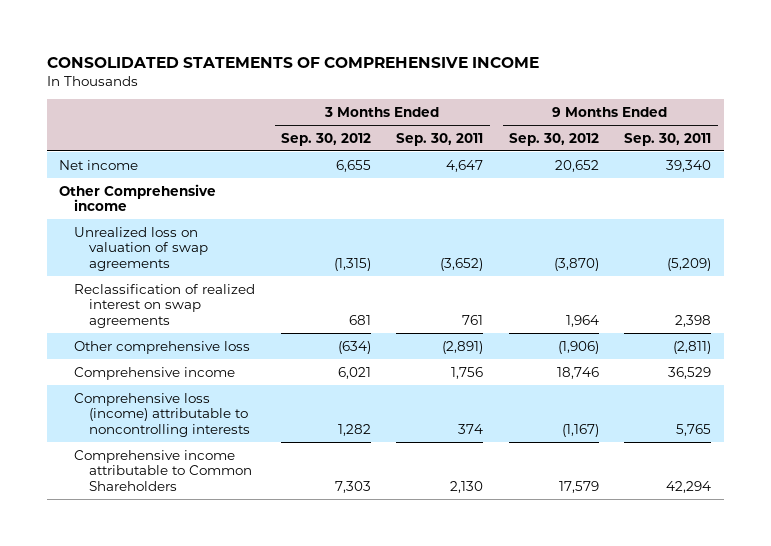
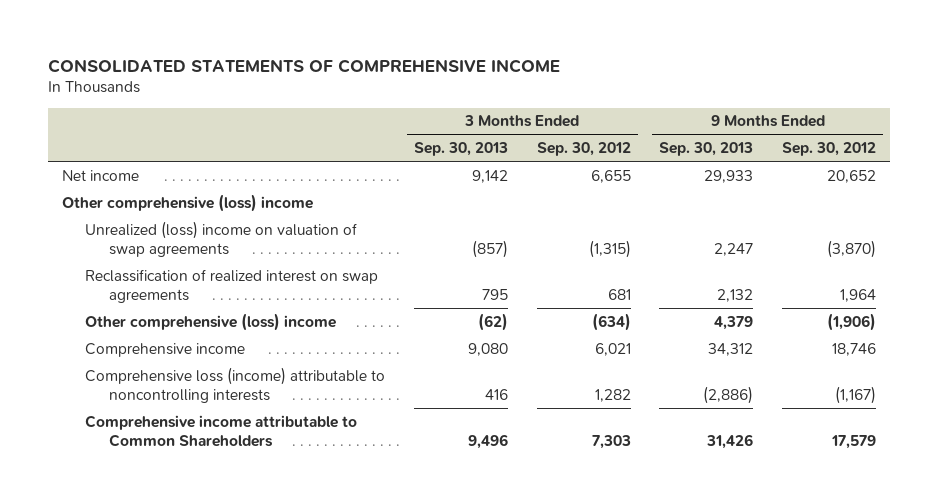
[396,132,484,146] Sep. 30, 2011 -> none
[624,132,712,146] Sep. 30, 2011 -> none
none -> [414,142,509,157] Sep. 30, 2013
none -> [659,142,754,157] Sep. 30, 2013
[59,183,217,212] Other Comprehensive income -> [62,193,314,212] Other comprehensive (loss) income
[74,226,209,272] Unrealized loss on valuation of swap agreements -> [85,220,358,258] Unrealized (loss) income on valuation of swap agreements
[74,340,251,354] Other comprehensive loss -> [85,312,337,331] Other comprehensive (loss) income

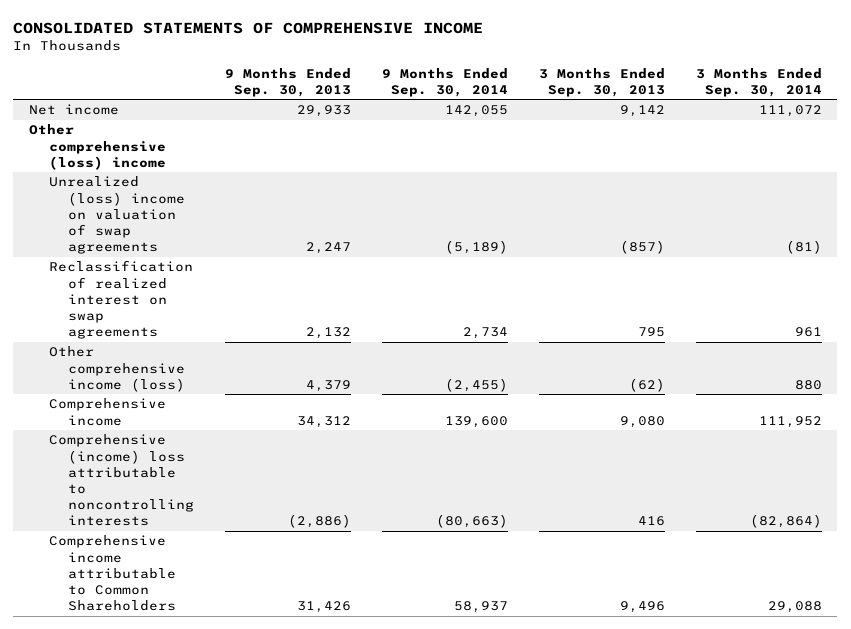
[536,142,631,157] Sep. 30, 2012 -> none
[782,142,877,157] Sep. 30, 2012 -> none
none -> [382,67,509,97] 9 Months Ended Sep. 30, 2014
none -> [696,67,823,97] 3 Months Ended Sep. 30, 2014
[85,312,337,331] Other comprehensive (loss) income -> [48,346,186,392] Other comprehensive income (loss)
[85,366,386,404] Comprehensive loss (income) attributable to noncontrolling interests -> [48,434,195,527] Comprehensive (income) loss attributable to noncontrolling interests

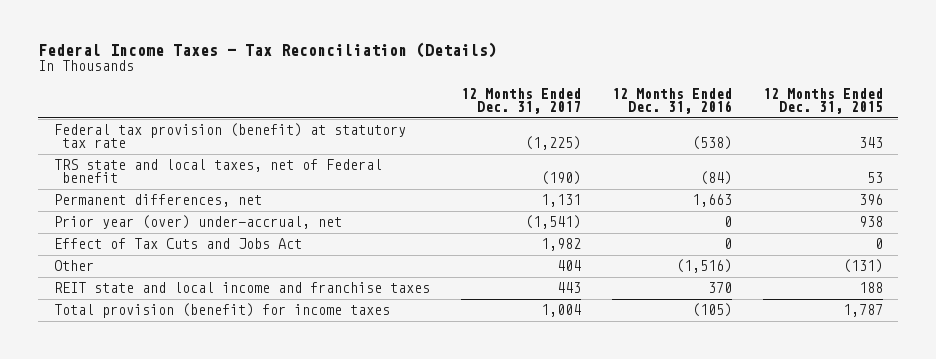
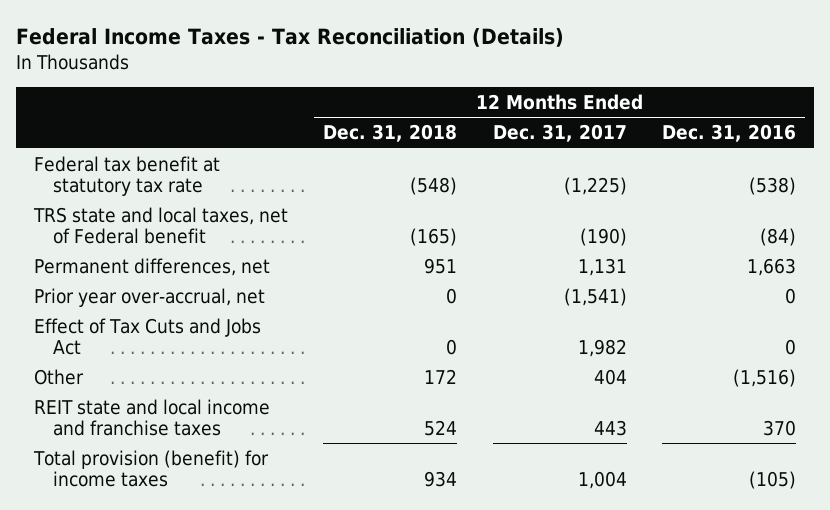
[762,87,883,114] 12 Months Ended Dec. 31, 2015 -> none
none -> [323,124,458,143] Dec. 31, 2018
[53,123,406,149] Federal tax provision (benefit) at statutory tax rate -> [33,155,220,196] Federal tax benefit at statutory tax rate
[53,215,342,230] Prior year (over) under-accrual, net -> [33,287,265,307] Prior year over-accrual, net

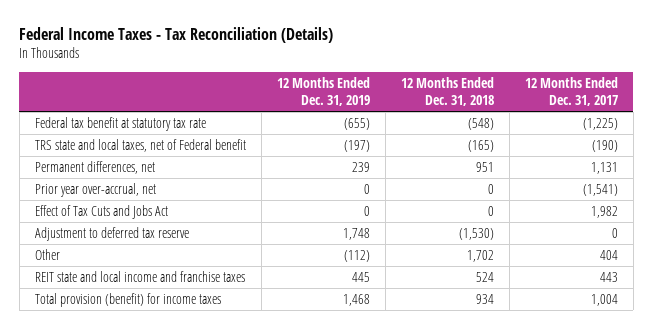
[662,124,797,143] Dec. 31, 2016 -> none
none -> [276,76,370,107] 12 Months Ended Dec. 31, 2019
none -> [34,226,189,241] Adjustment to deferred tax reserve
[424,368,458,384] 172 -> [466,249,494,262] 1,702

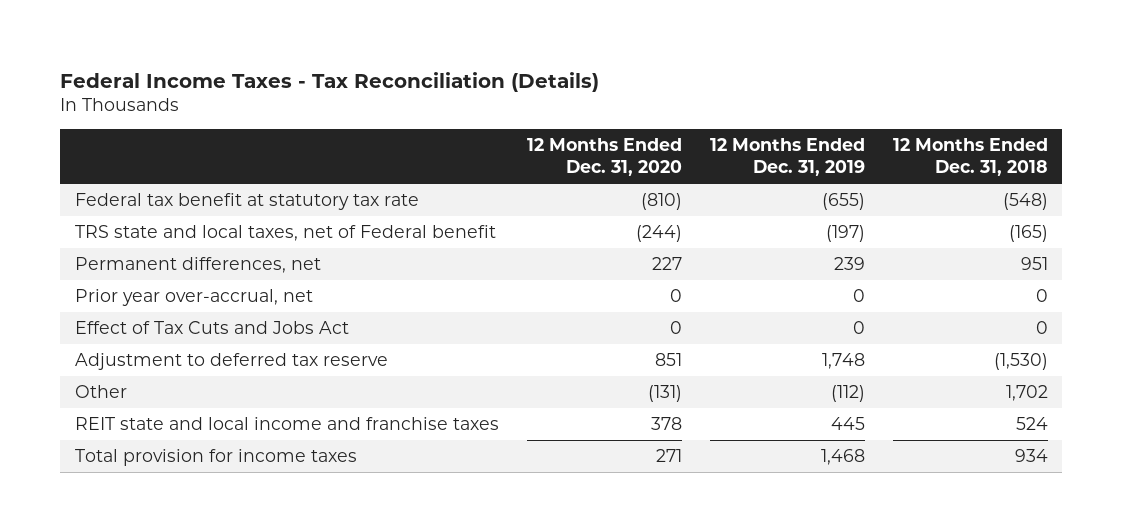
[524,76,618,107] 12 Months Ended Dec. 31, 2017 -> none
none -> [526,137,682,177] 12 Months Ended Dec. 31, 2020
[34,292,221,307] Total provision (benefit) for income taxes -> [74,449,357,467] Total provision for income taxes

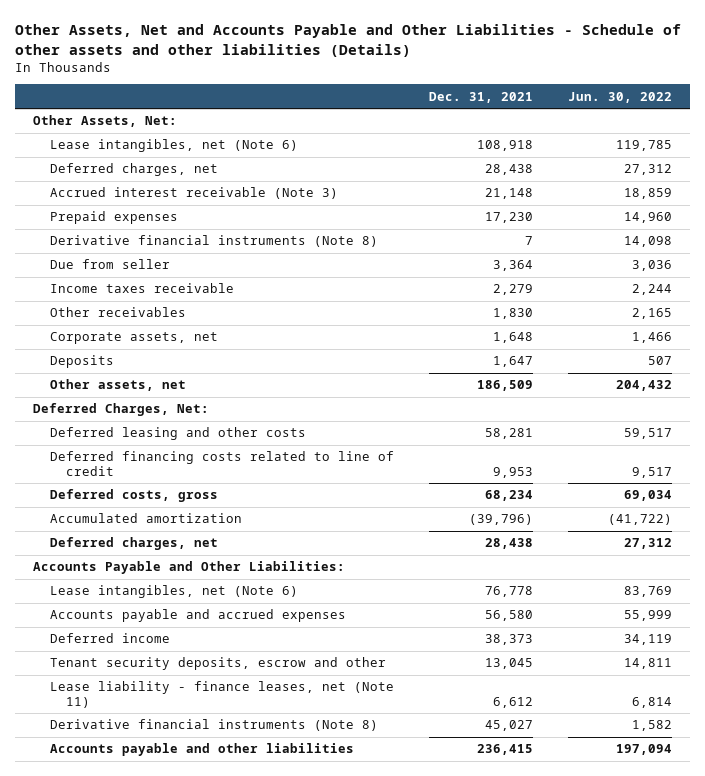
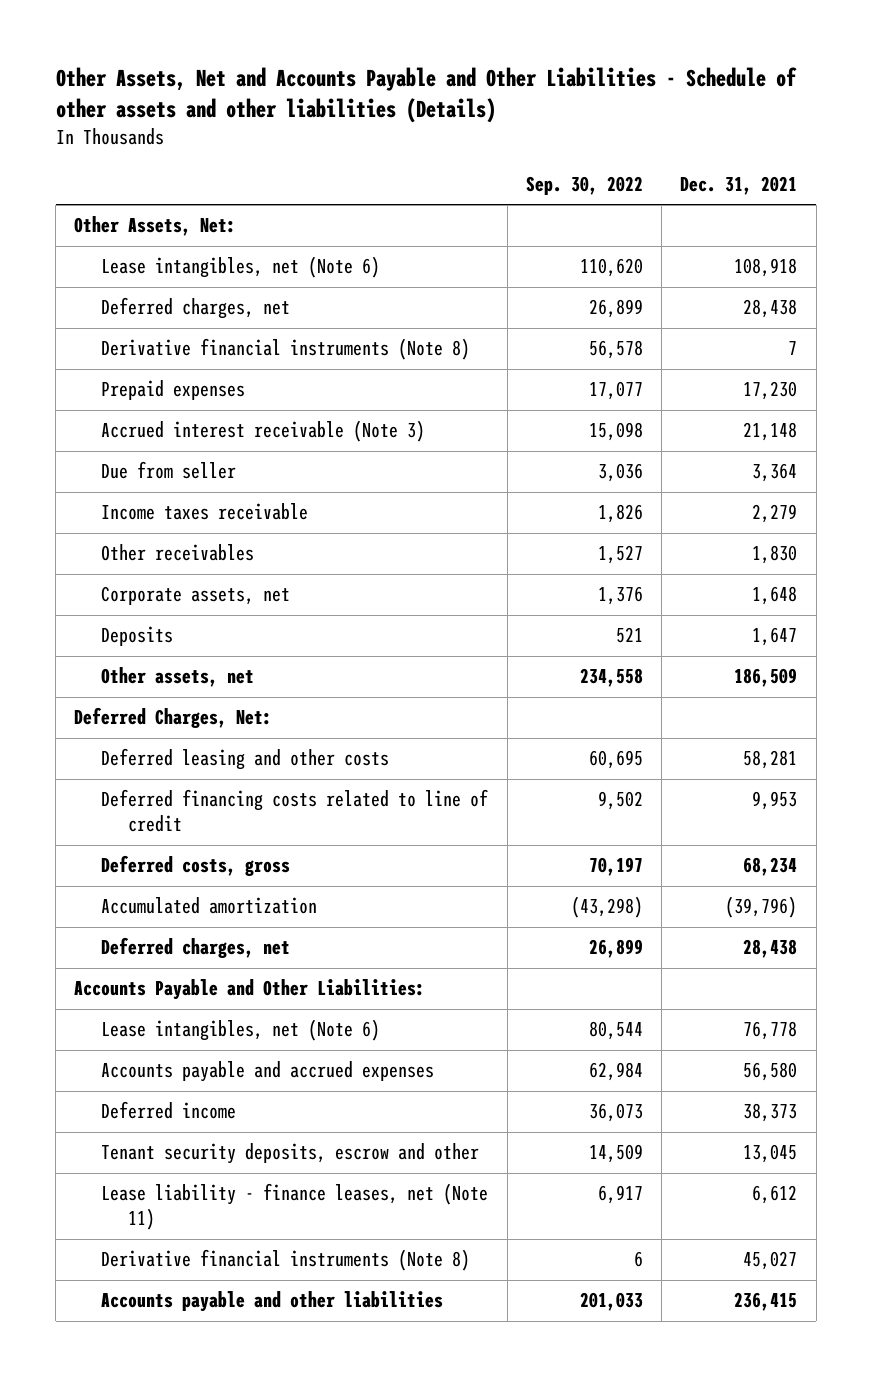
[568,91,673,103] Jun. 30, 2022 -> none
none -> [525,175,643,195] Sep. 30, 2022
[49,211,178,225] Prepaid expenses -> [101,380,246,401] Prepaid expenses
[49,187,338,200] Accrued interest receivable (Note 3) -> [101,420,426,443] Accrued interest receivable (Note 3)

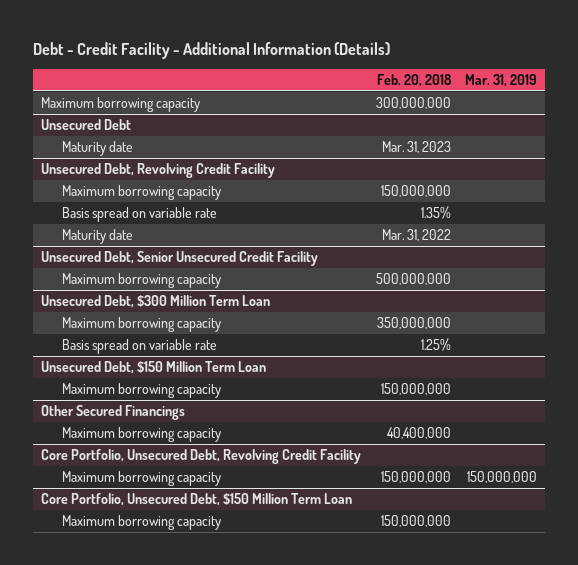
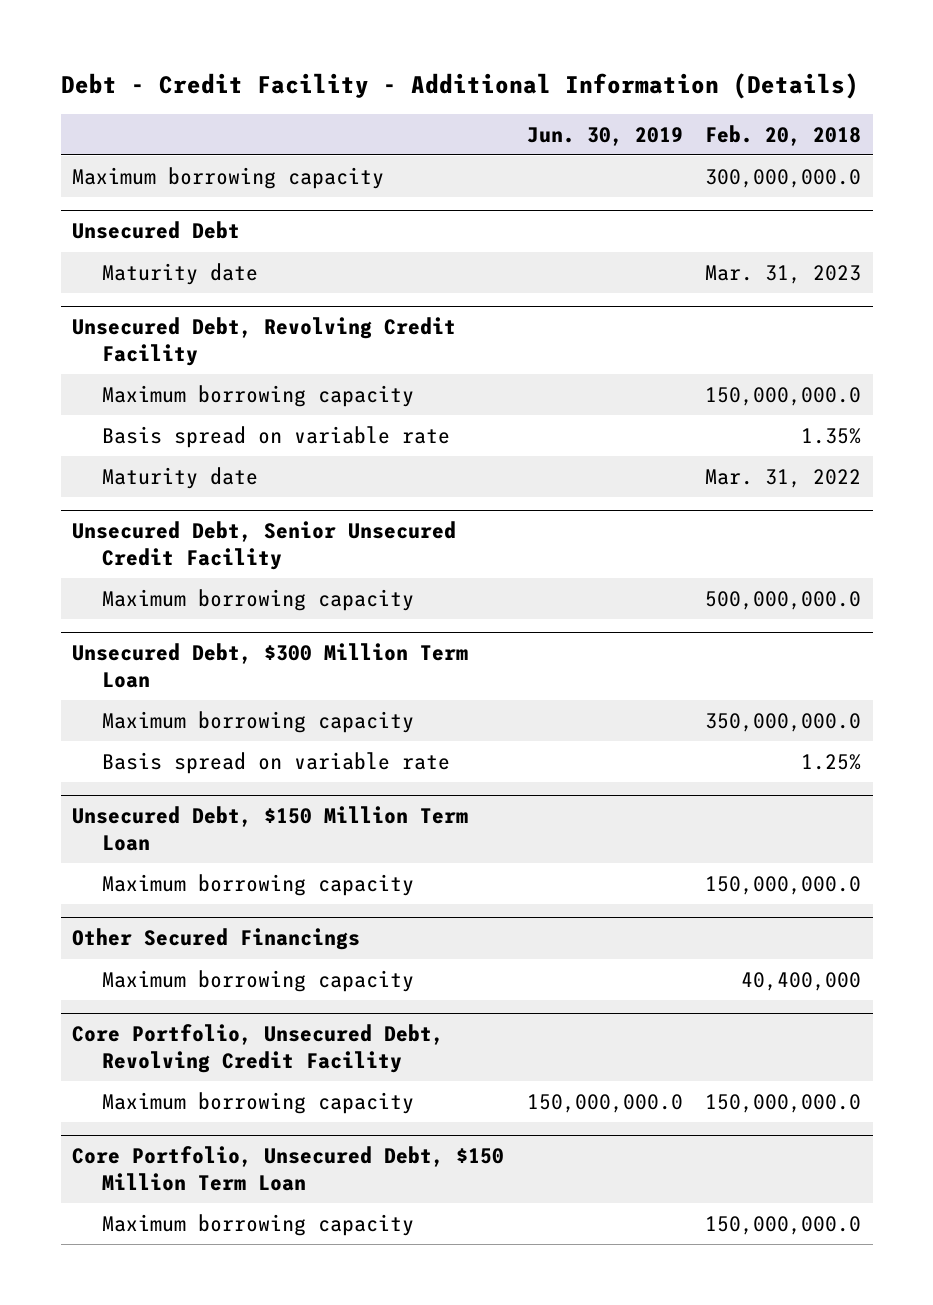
[465,73,538,87] Mar. 31, 2019 -> none
none -> [526,126,683,146] Jun. 30, 2019
[375,96,451,109] 300,000,000 -> [705,168,862,188] 300,000,000.0
[380,184,451,197] 150,000,000 -> [705,386,862,406] 150,000,000.0
[375,272,451,285] 500,000,000 -> [705,590,862,610] 500,000,000.0
[376,316,451,329] 350,000,000 -> [705,712,862,732] 350,000,000.0
[380,382,451,395] 150,000,000 -> [705,875,862,895] 150,000,000.0
[380,470,451,483] 150,000,000 -> [705,1093,862,1113] 150,000,000.0
[380,514,451,527] 150,000,000 -> [705,1215,862,1235] 150,000,000.0

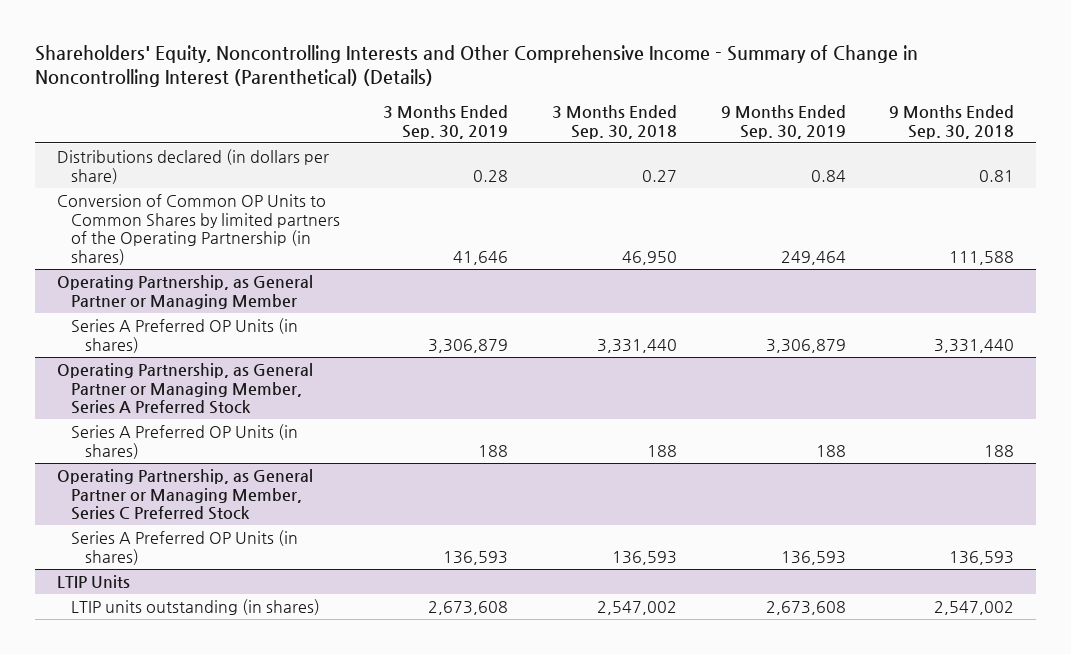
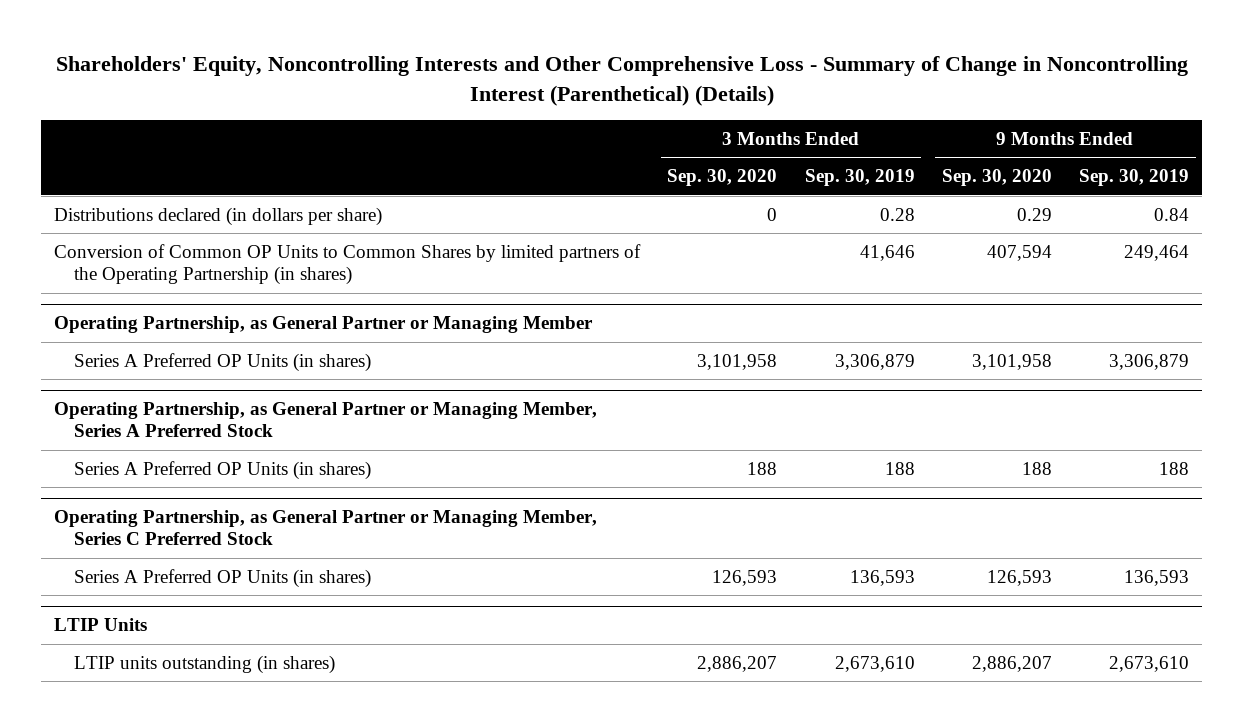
[34,45,918,88] Shareholders' Equity, Noncontrolling Interests and Other Comprehensive Income - Summary of Change in Noncontrolling Interest (Parenthetical) (Details) -> [55,55,1188,106] Shareholders' Equity, Noncontrolling Interests and Other Comprehensive Loss - Summary of Change in Noncontrolling Interest (Parenthetical) (Details)
[551,104,677,139] 3 Months Ended Sep. 30, 2018 -> none
[889,104,1015,139] 9 Months Ended Sep. 30, 2018 -> none
none -> [667,169,778,187] Sep. 30, 2020
none -> [941,169,1052,187] Sep. 30, 2020
[428,600,509,615] 2,673,608 -> [834,655,915,672] 2,673,610
[765,600,846,615] 2,673,608 -> [1108,655,1189,672] 2,673,610

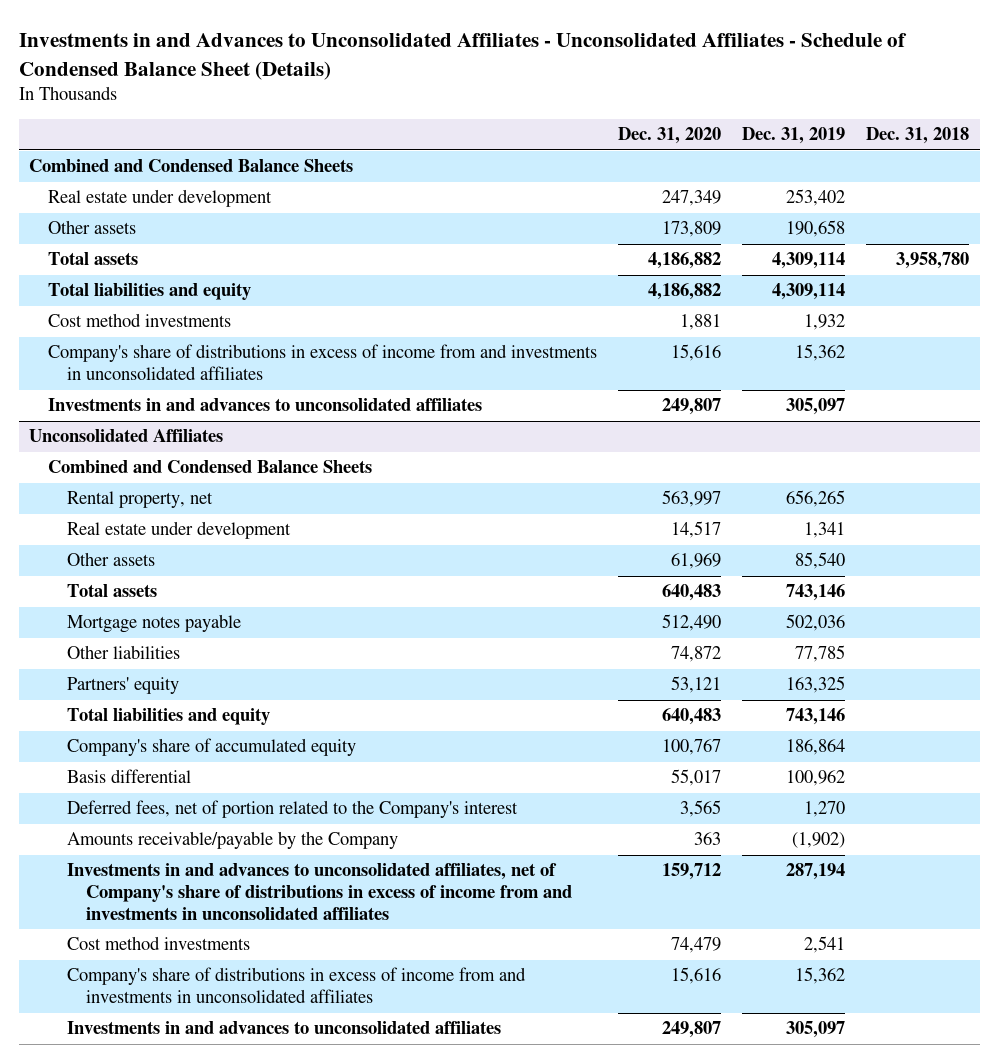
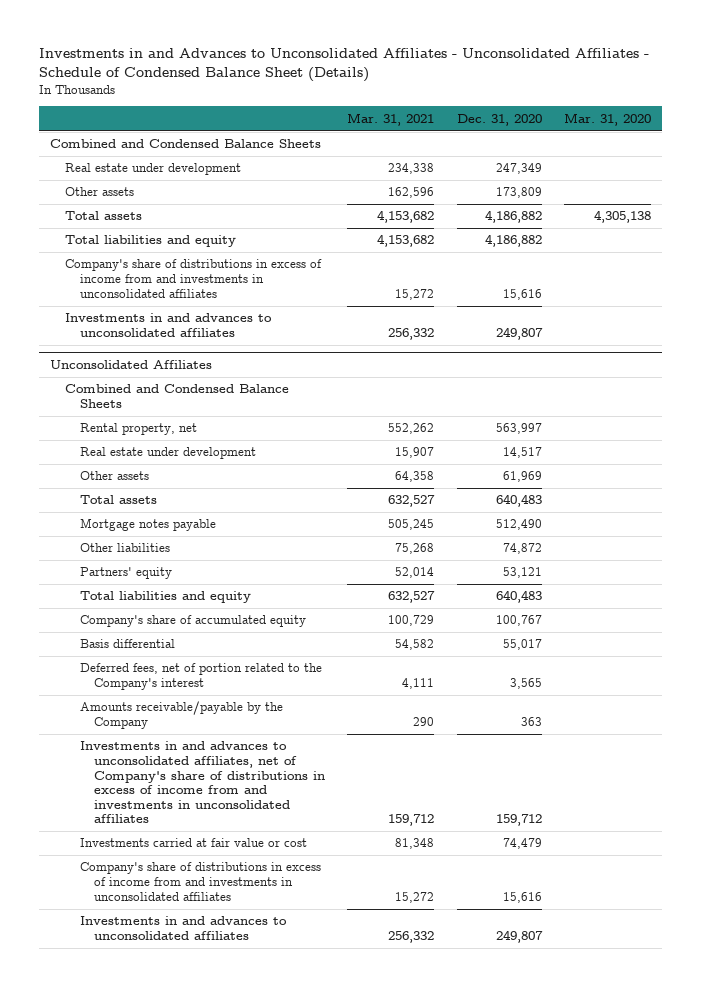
[742,127,846,145] Dec. 31, 2019 -> none
[866,127,970,145] Dec. 31, 2018 -> none
none -> [347,112,435,126] Mar. 31, 2021
none -> [563,112,651,126] Mar. 31, 2020
[48,313,232,328] Cost method investments -> none
[67,936,251,951] Cost method investments -> [79,838,307,848] Investments carried at fair value or cost

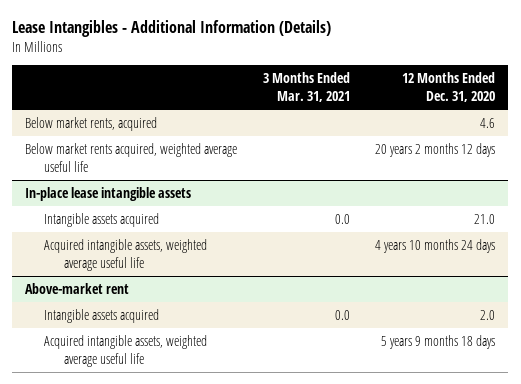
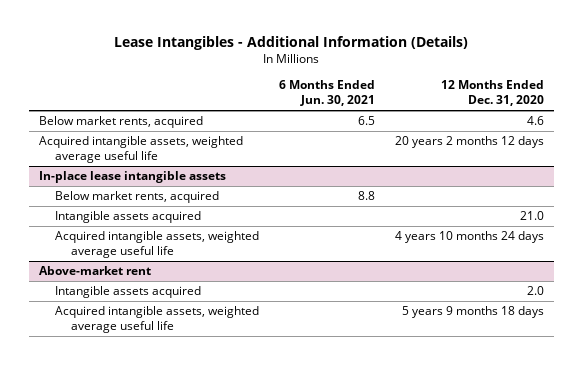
[262,72,350,103] 3 Months Ended Mar. 31, 2021 -> none
none -> [278,80,375,107] 6 Months Ended Jun. 30, 2021
[25,143,238,172] Below market rents acquired, weighted average useful life -> [38,136,243,164] Acquired intangible assets, weighted average useful life
none -> [54,191,219,204] Below market rents, acquired

